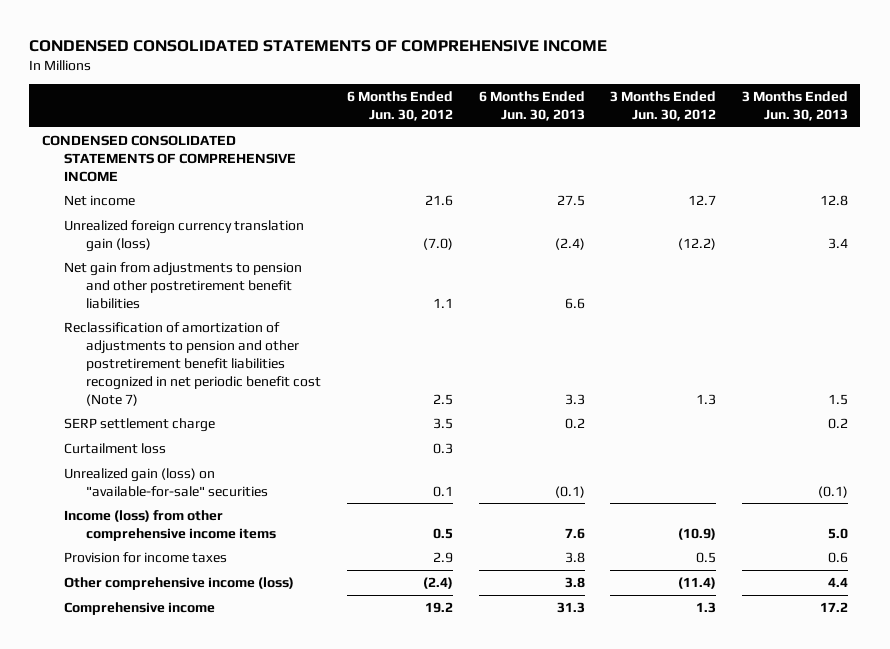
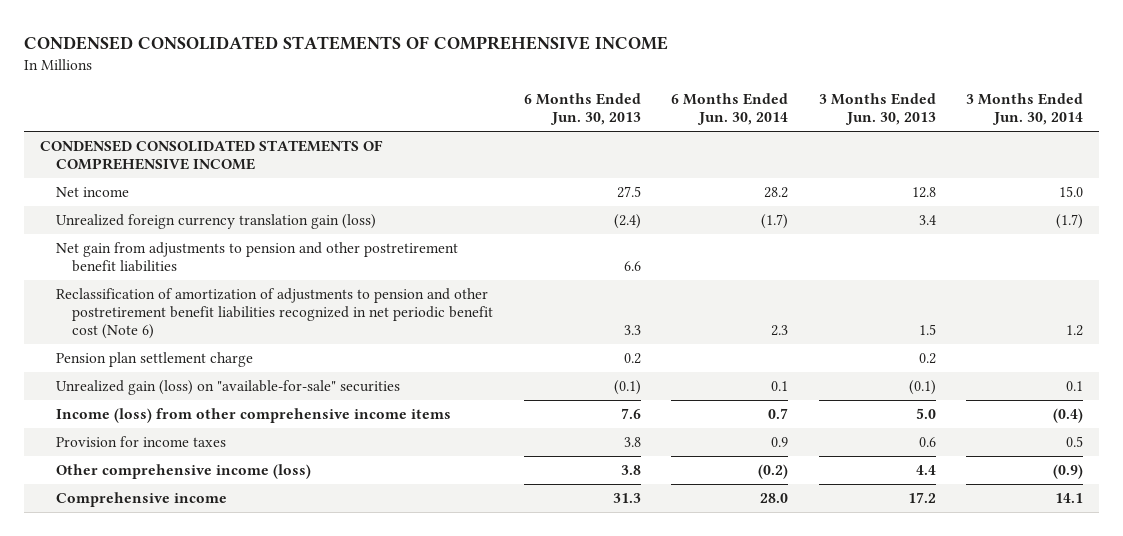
[347,91,454,122] 6 Months Ended Jun. 30, 2012 -> none
[610,91,717,122] 3 Months Ended Jun. 30, 2012 -> none
none -> [671,93,789,126] 6 Months Ended Jun. 30, 2014
none -> [966,93,1084,126] 3 Months Ended Jun. 30, 2014
[64,442,167,454] Curtailment loss -> none
[64,321,322,406] Reclassification of amortization of adjustments to pension and other postretirement benefit liabilities recognized in net periodic benefit cost (Note 7) -> [55,288,494,340] Reclassification of amortization of adjustments to pension and other postretirement benefit liabilities recognized in net periodic benefit cost (Note 6)
[64,417,216,432] SERP settlement charge -> [55,352,253,368] Pension plan settlement charge

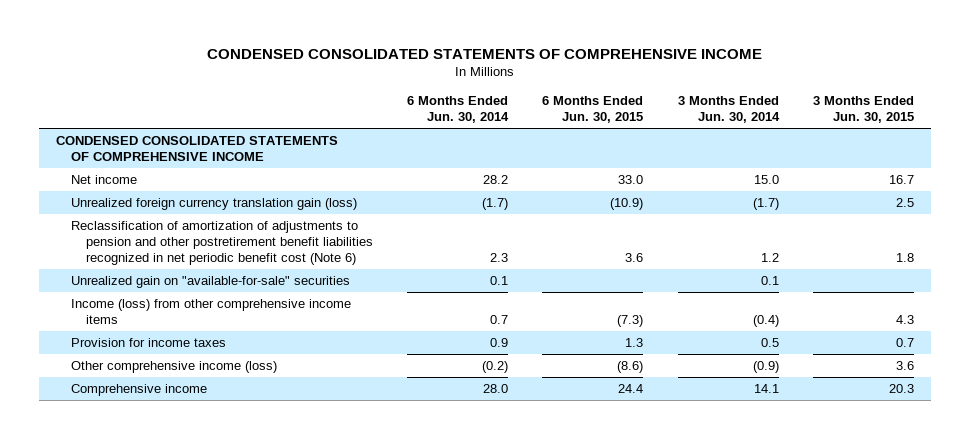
[523,93,641,126] 6 Months Ended Jun. 30, 2013 -> none
[818,93,936,126] 3 Months Ended Jun. 30, 2013 -> none
none -> [542,96,644,123] 6 Months Ended Jun. 30, 2015
none -> [812,96,914,123] 3 Months Ended Jun. 30, 2015
[55,242,458,273] Net gain from adjustments to pension and other postretirement benefit liabilities -> none
[55,352,253,368] Pension plan settlement charge -> none
[55,380,400,396] Unrealized gain (loss) on "available-for-sale" securities -> [70,276,350,289] Unrealized gain on "available-for-sale" securities

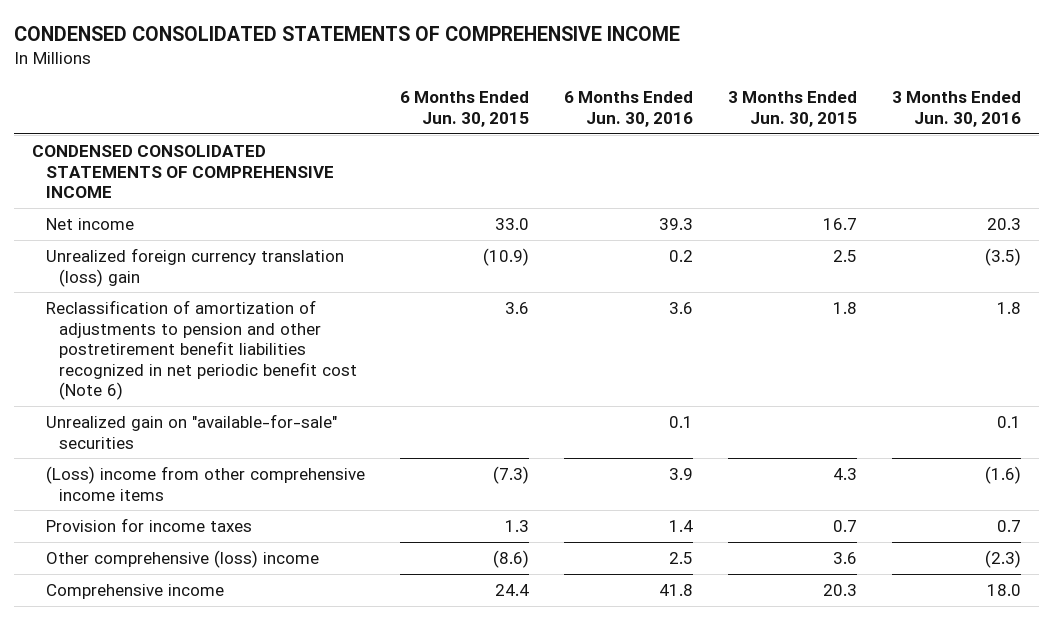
[406,96,509,123] 6 Months Ended Jun. 30, 2014 -> none
[677,96,780,123] 3 Months Ended Jun. 30, 2014 -> none
none -> [564,91,694,127] 6 Months Ended Jun. 30, 2016
none -> [892,91,1022,127] 3 Months Ended Jun. 30, 2016
[70,198,357,211] Unrealized foreign currency translation gain (loss) -> [45,247,344,287] Unrealized foreign currency translation (loss) gain
[70,299,351,324] Income (loss) from other comprehensive income items -> [45,465,365,501] (Loss) income from other comprehensive income items
[70,361,277,374] Other comprehensive income (loss) -> [45,549,319,568] Other comprehensive (loss) income

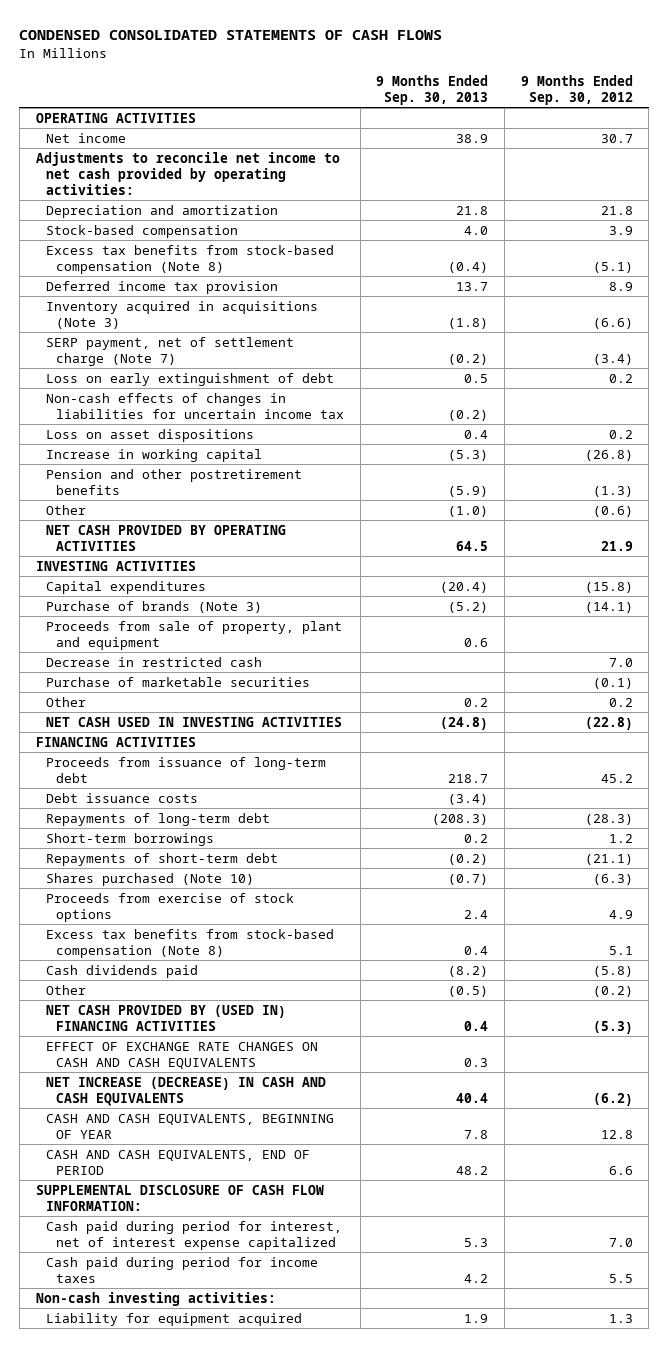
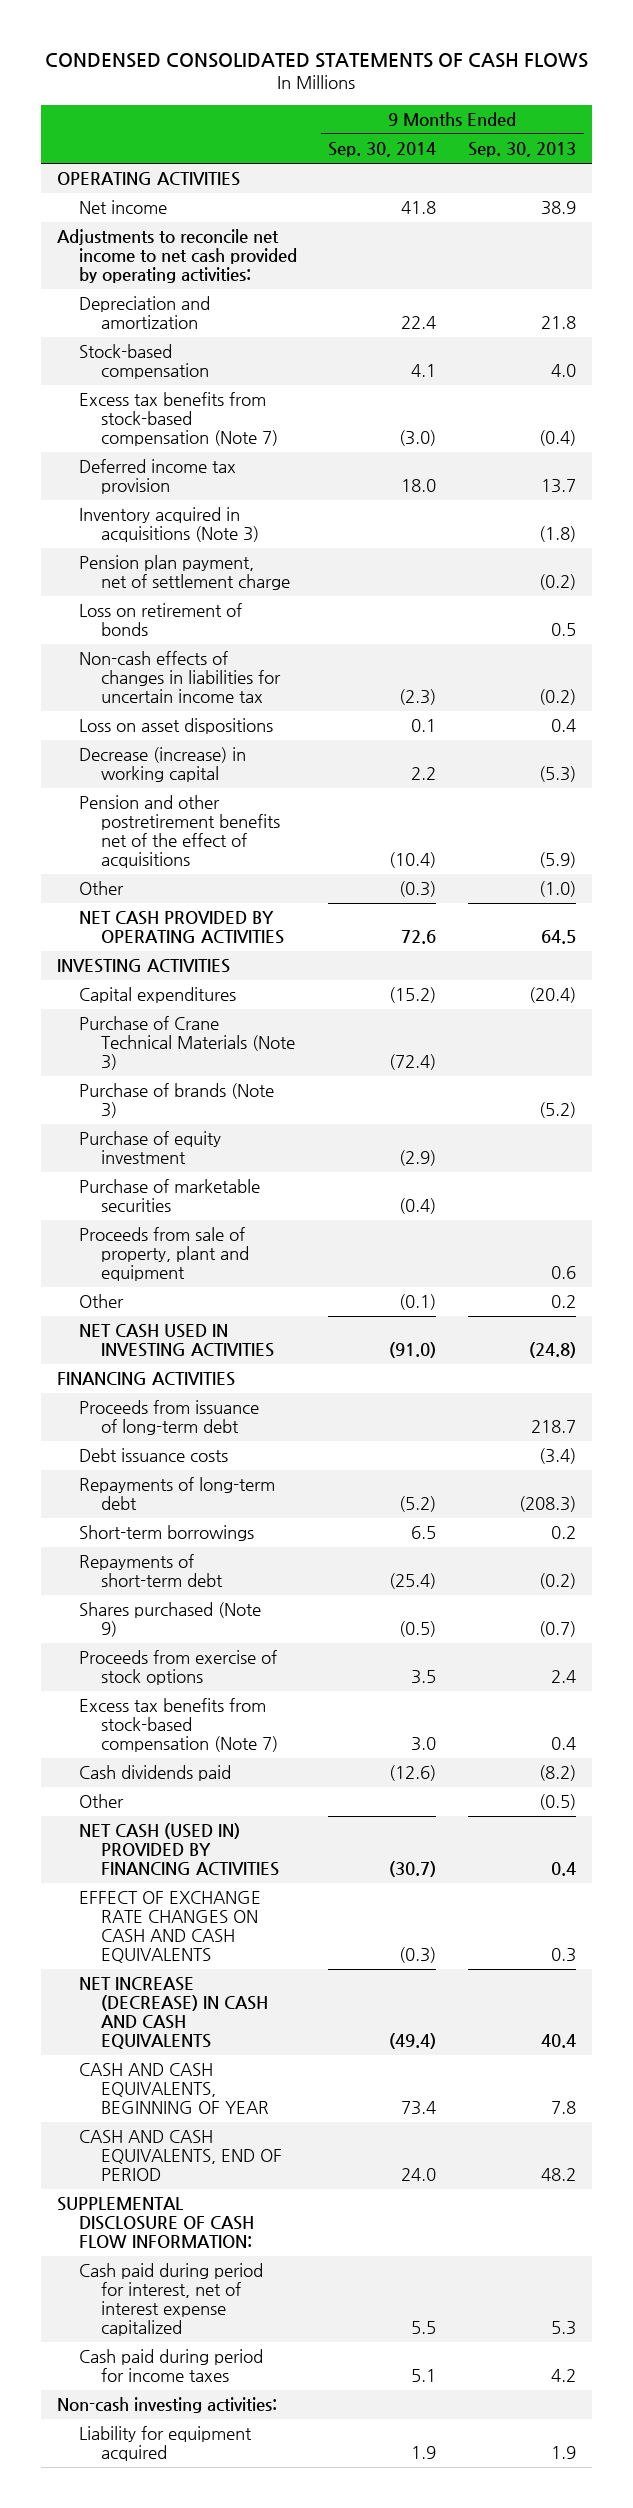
[520,74,633,105] 9 Months Ended Sep. 30, 2012 -> none
none -> [328,142,437,158] Sep. 30, 2014
[45,244,334,274] Excess tax benefits from stock-based compensation (Note 8) -> [78,392,278,447] Excess tax benefits from stock-based compensation (Note 7)
[45,336,294,366] SERP payment, net of settlement charge (Note 7) -> [78,555,290,591] Pension plan payment, net of settlement charge
[45,372,334,386] Loss on early extinguishment of debt -> [78,603,242,637] Loss on retirement of bonds
[45,448,262,462] Increase in working capital -> [78,747,246,783] Decrease (increase) in working capital
[45,468,302,495] Pension and other postretirement benefits -> [78,795,280,869] Pension and other postretirement benefits net of the effect of acquisitions
none -> [78,1016,295,1071] Purchase of Crane Technical Materials (Note 3)
[45,656,262,667] Decrease in restricted cash -> none
none -> [78,1131,221,1165] Purchase of equity investment
[45,620,342,650] Proceeds from sale of property, plant and equipment -> [78,1227,249,1282] Proceeds from sale of property, plant and equipment
[45,872,254,886] Shares purchased (Note 10) -> [78,1602,261,1638] Shares purchased (Note 9)
[45,928,334,958] Excess tax benefits from stock-based compensation (Note 8) -> [78,1698,278,1753] Excess tax benefits from stock-based compensation (Note 7)
[45,1004,286,1031] NET CASH PROVIDED BY (USED IN) FINANCING ACTIVITIES -> [78,1823,279,1877] NET CASH (USED IN) PROVIDED BY FINANCING ACTIVITIES

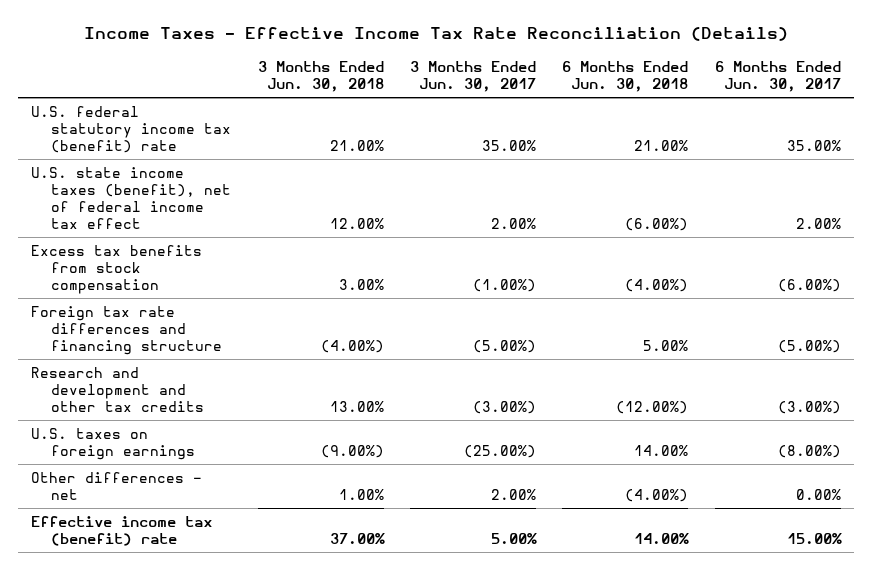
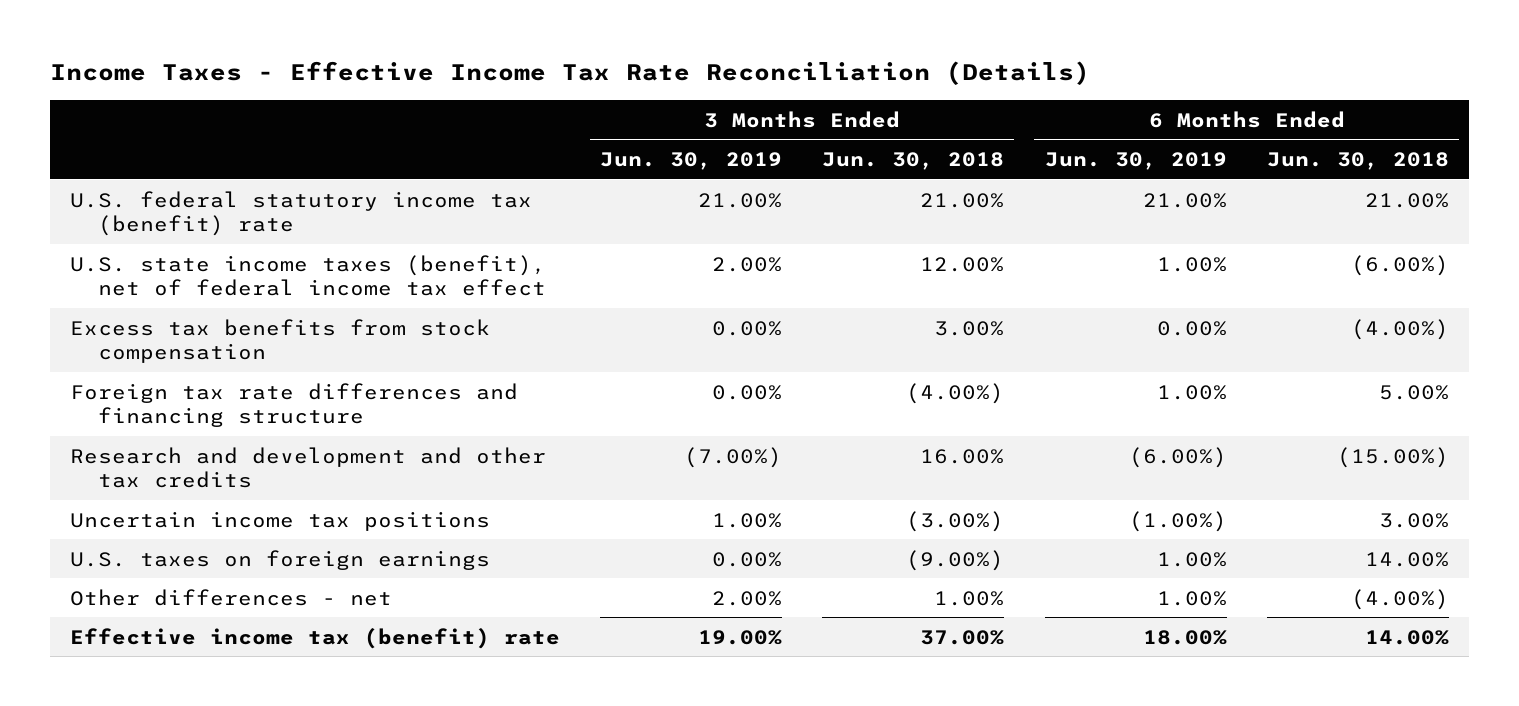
[409,61,536,93] 3 Months Ended Jun. 30, 2017 -> none
[714,61,841,93] 6 Months Ended Jun. 30, 2017 -> none
none -> [599,151,782,170] Jun. 30, 2019
none -> [1044,151,1227,170] Jun. 30, 2019
[329,400,384,412] 13.00% -> [920,448,1005,464] 16.00%
[616,400,689,414] (12.00%) -> [1336,446,1449,468] (15.00%)
none -> [69,510,490,531] Uncertain income tax positions

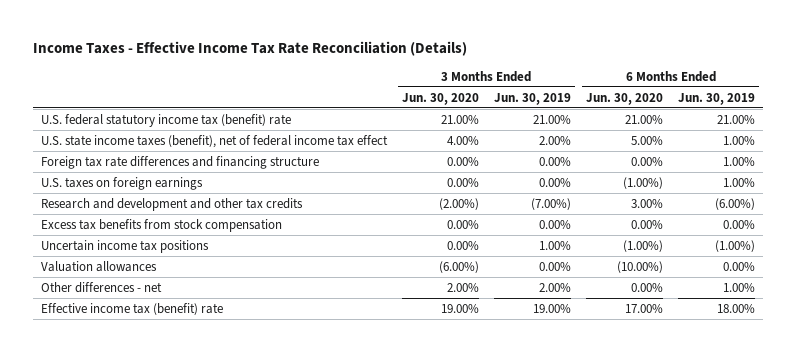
[822,151,1005,170] Jun. 30, 2018 -> none
[1266,151,1449,170] Jun. 30, 2018 -> none
none -> [401,92,479,105] Jun. 30, 2020
none -> [586,92,664,105] Jun. 30, 2020
[69,549,490,570] U.S. taxes on foreign earnings -> [40,176,203,190] U.S. taxes on foreign earnings
[69,318,490,364] Excess tax benefits from stock compensation -> [40,218,282,232] Excess tax benefits from stock compensation
none -> [40,260,157,272] Valuation allowances

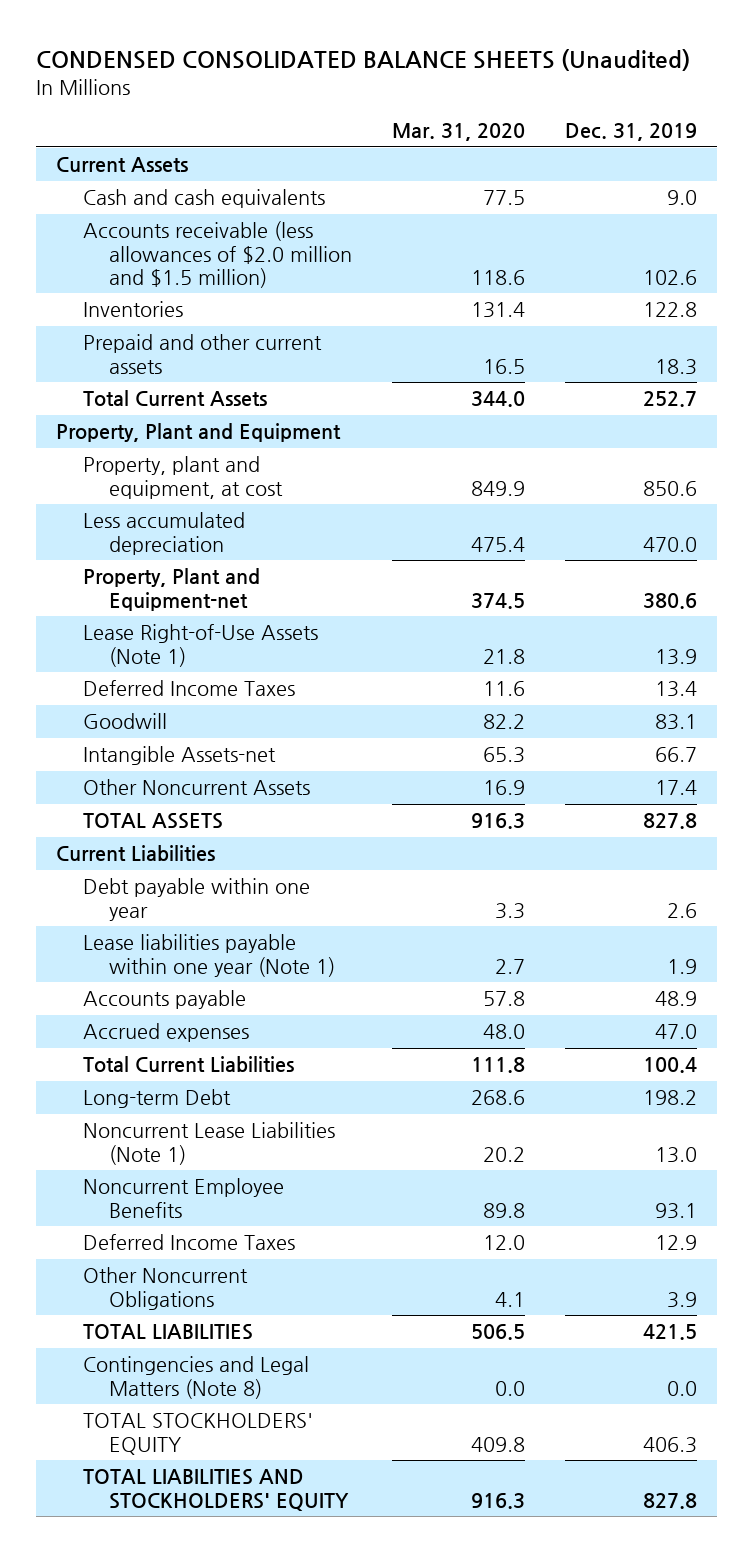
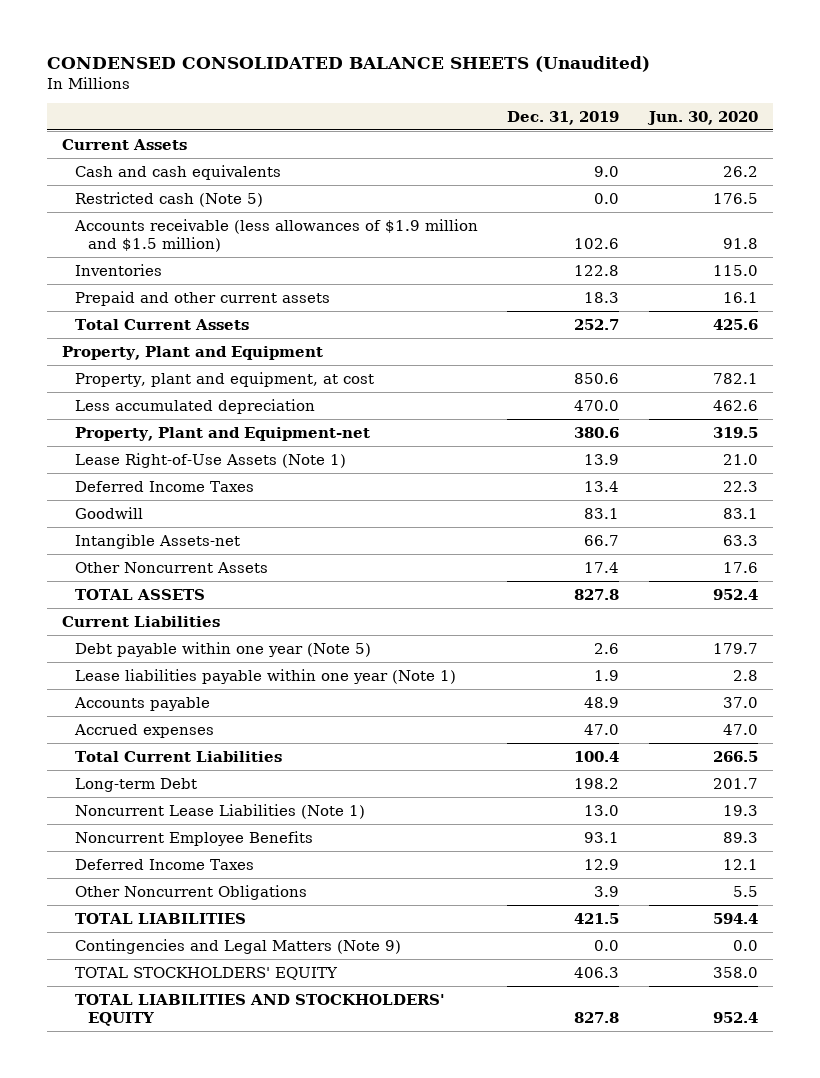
[392,123,526,142] Mar. 31, 2020 -> none
none -> [646,110,758,125] Jun. 30, 2020
none -> [74,191,263,207] Restricted cash (Note 5)
[82,221,352,288] Accounts receivable (less allowances of $2.0 million and $1.5 million) -> [73,218,478,252] Accounts receivable (less allowances of $1.9 million and $1.5 million)
[82,878,310,921] Debt payable within one year -> [74,641,371,657] Debt payable within one year (Note 5)
[82,1356,309,1399] Contingencies and Legal Matters (Note 8) -> [74,938,401,954] Contingencies and Legal Matters (Note 9)

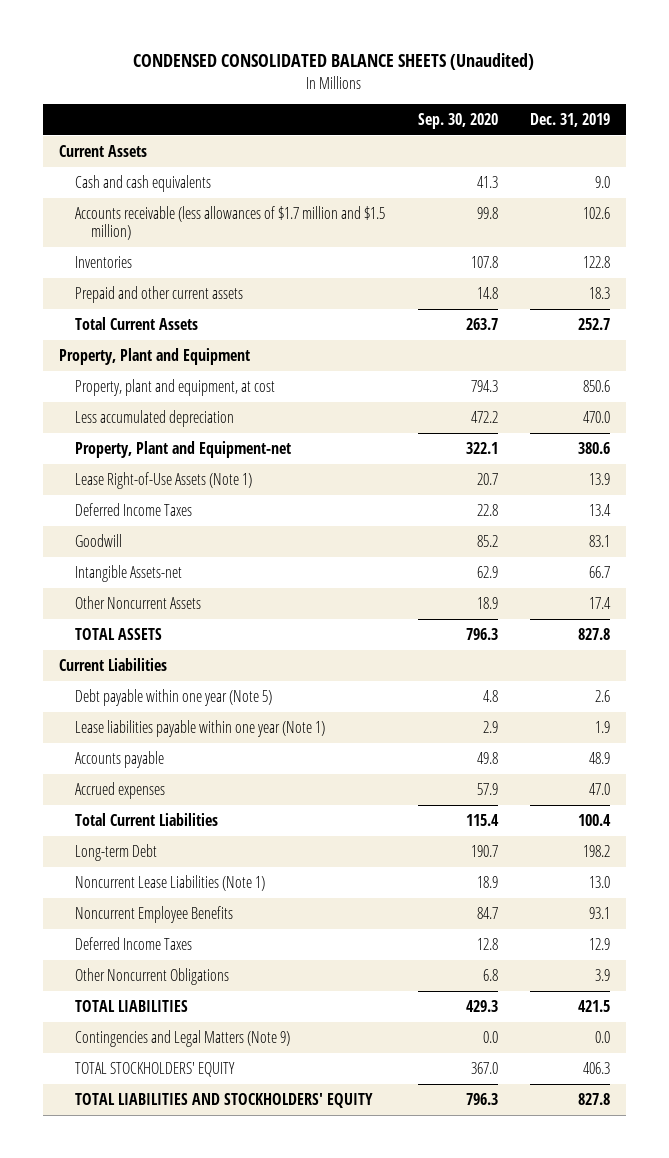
[646,110,758,125] Jun. 30, 2020 -> none
none -> [417,113,498,130] Sep. 30, 2020
[74,191,263,207] Restricted cash (Note 5) -> none
[73,218,478,252] Accounts receivable (less allowances of $1.9 million and $1.5 million) -> [75,205,386,241] Accounts receivable (less allowances of $1.7 million and $1.5 million)

